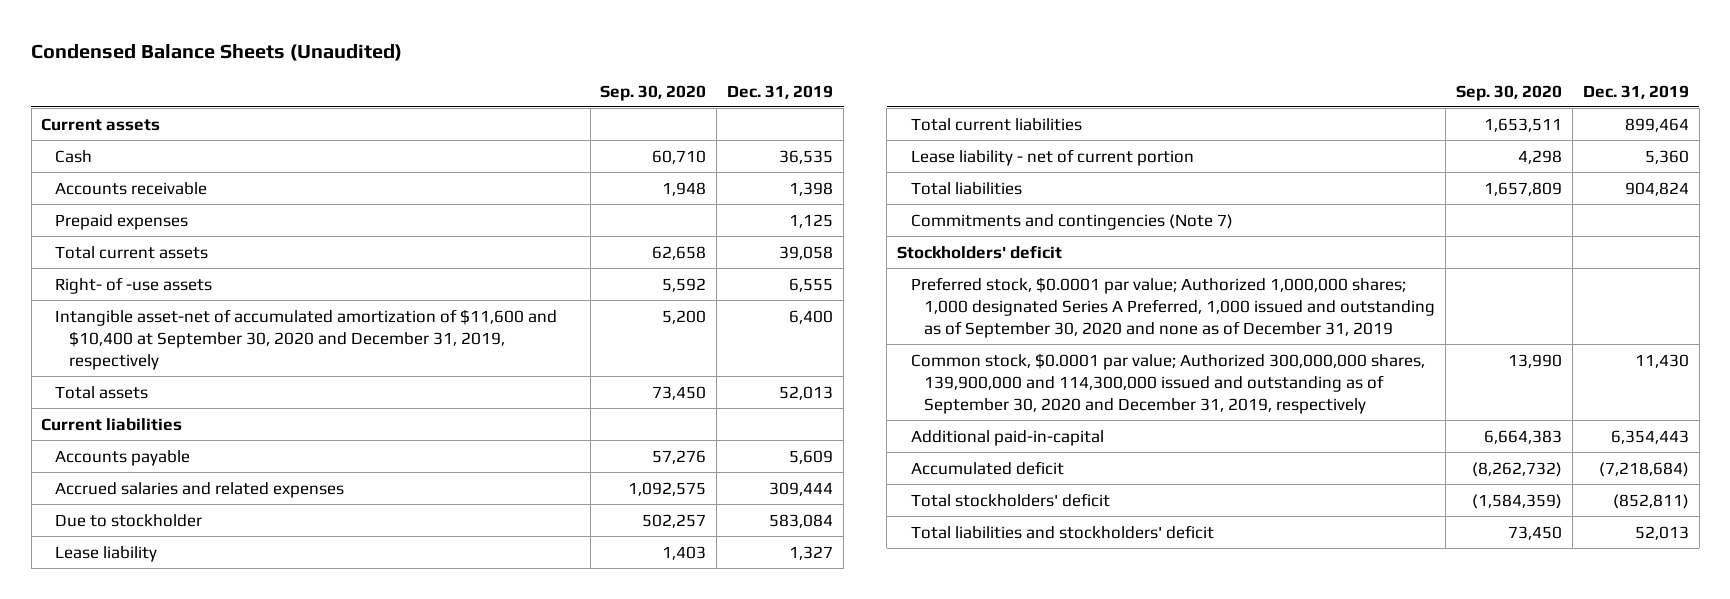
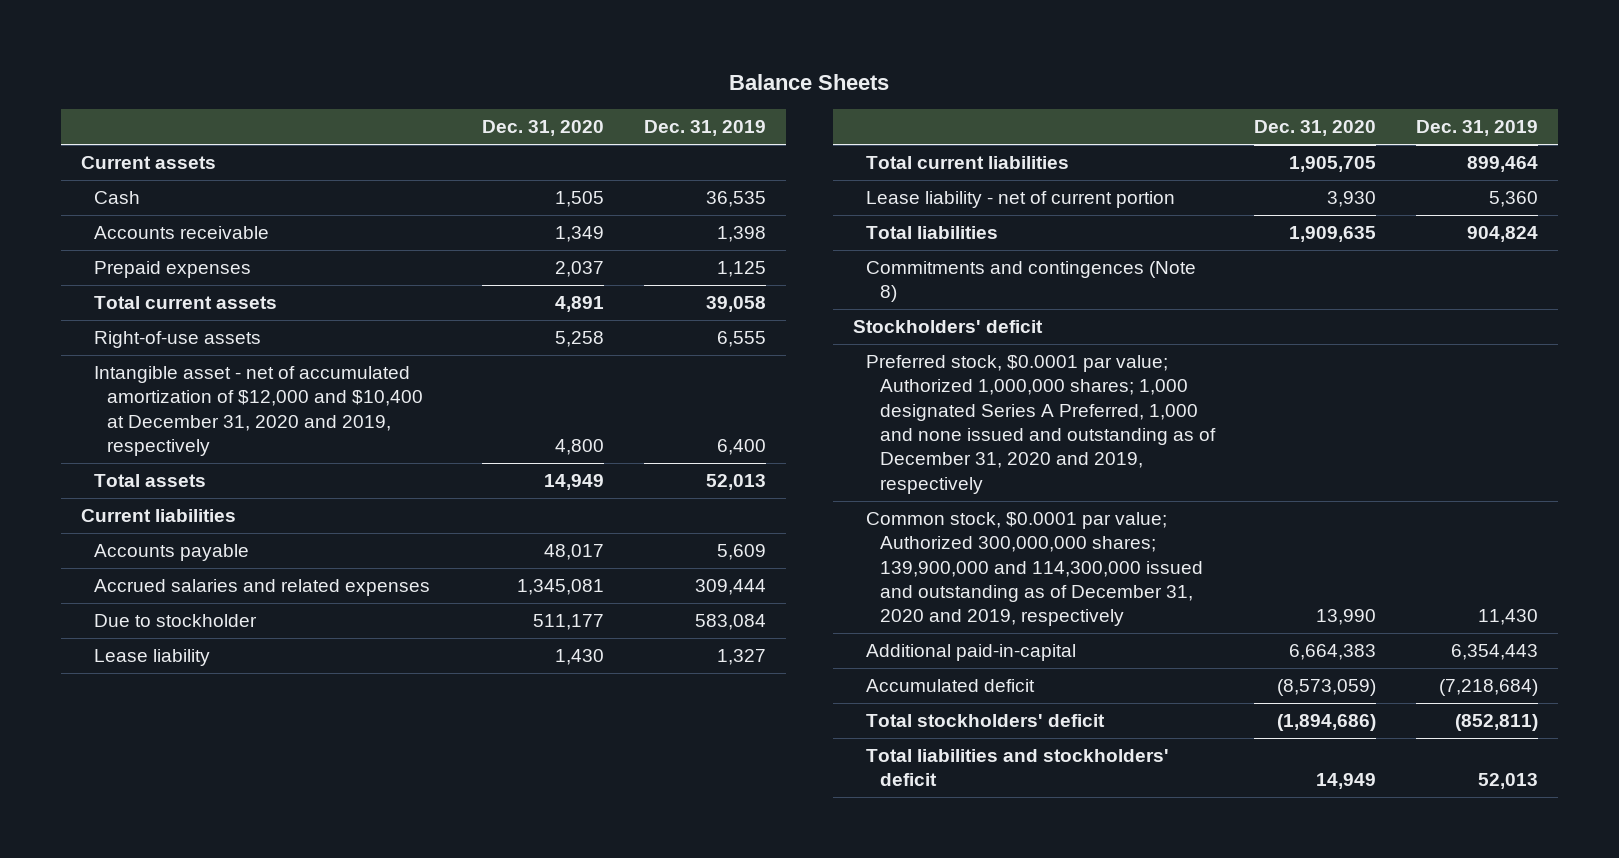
[31,43,403,61] Condensed Balance Sheets (Unaudited) -> [729,74,890,91] Balance Sheets
[600,84,707,101] Sep. 30, 2020 -> none
none -> [481,120,604,137] Dec. 31, 2020
[55,276,213,294] Right- of -use assets -> [93,331,261,349] Right-of-use assets
[55,308,558,370] Intangible asset-net of accumulated amortization of $11,600 and $10,400 at September 30, 2020 and December 31, 2019, respectively -> [93,366,424,457] Intangible asset - net of accumulated amortization of $12,000 and $10,400 at December 31, 2020 and 2019, respectively
[910,213,1233,230] Commitments and contingencies (Note 7) -> [866,261,1197,303] Commitments and contingences (Note 8)
[910,276,1436,338] Preferred stock, $0.0001 par value; Authorized 1,000,000 shares; 1,000 designated Series A Preferred, 1,000 issued and outstanding as of September 30, 2020 and none as of December 31, 2019 -> [866,355,1216,494] Preferred stock, $0.0001 par value; Authorized 1,000,000 shares; 1,000 designated Series A Preferred, 1,000 and none issued and outstanding as of December 31, 2020 and 2019, respectively
[910,352,1425,414] Common stock, $0.0001 par value; Authorized 300,000,000 shares, 139,900,000 and 114,300,000 issued and outstanding as of September 30, 2020 and December 31, 2019, respectively -> [866,512,1203,627] Common stock, $0.0001 par value; Authorized 300,000,000 shares; 139,900,000 and 114,300,000 issued and outstanding as of December 31, 2020 and 2019, respectively

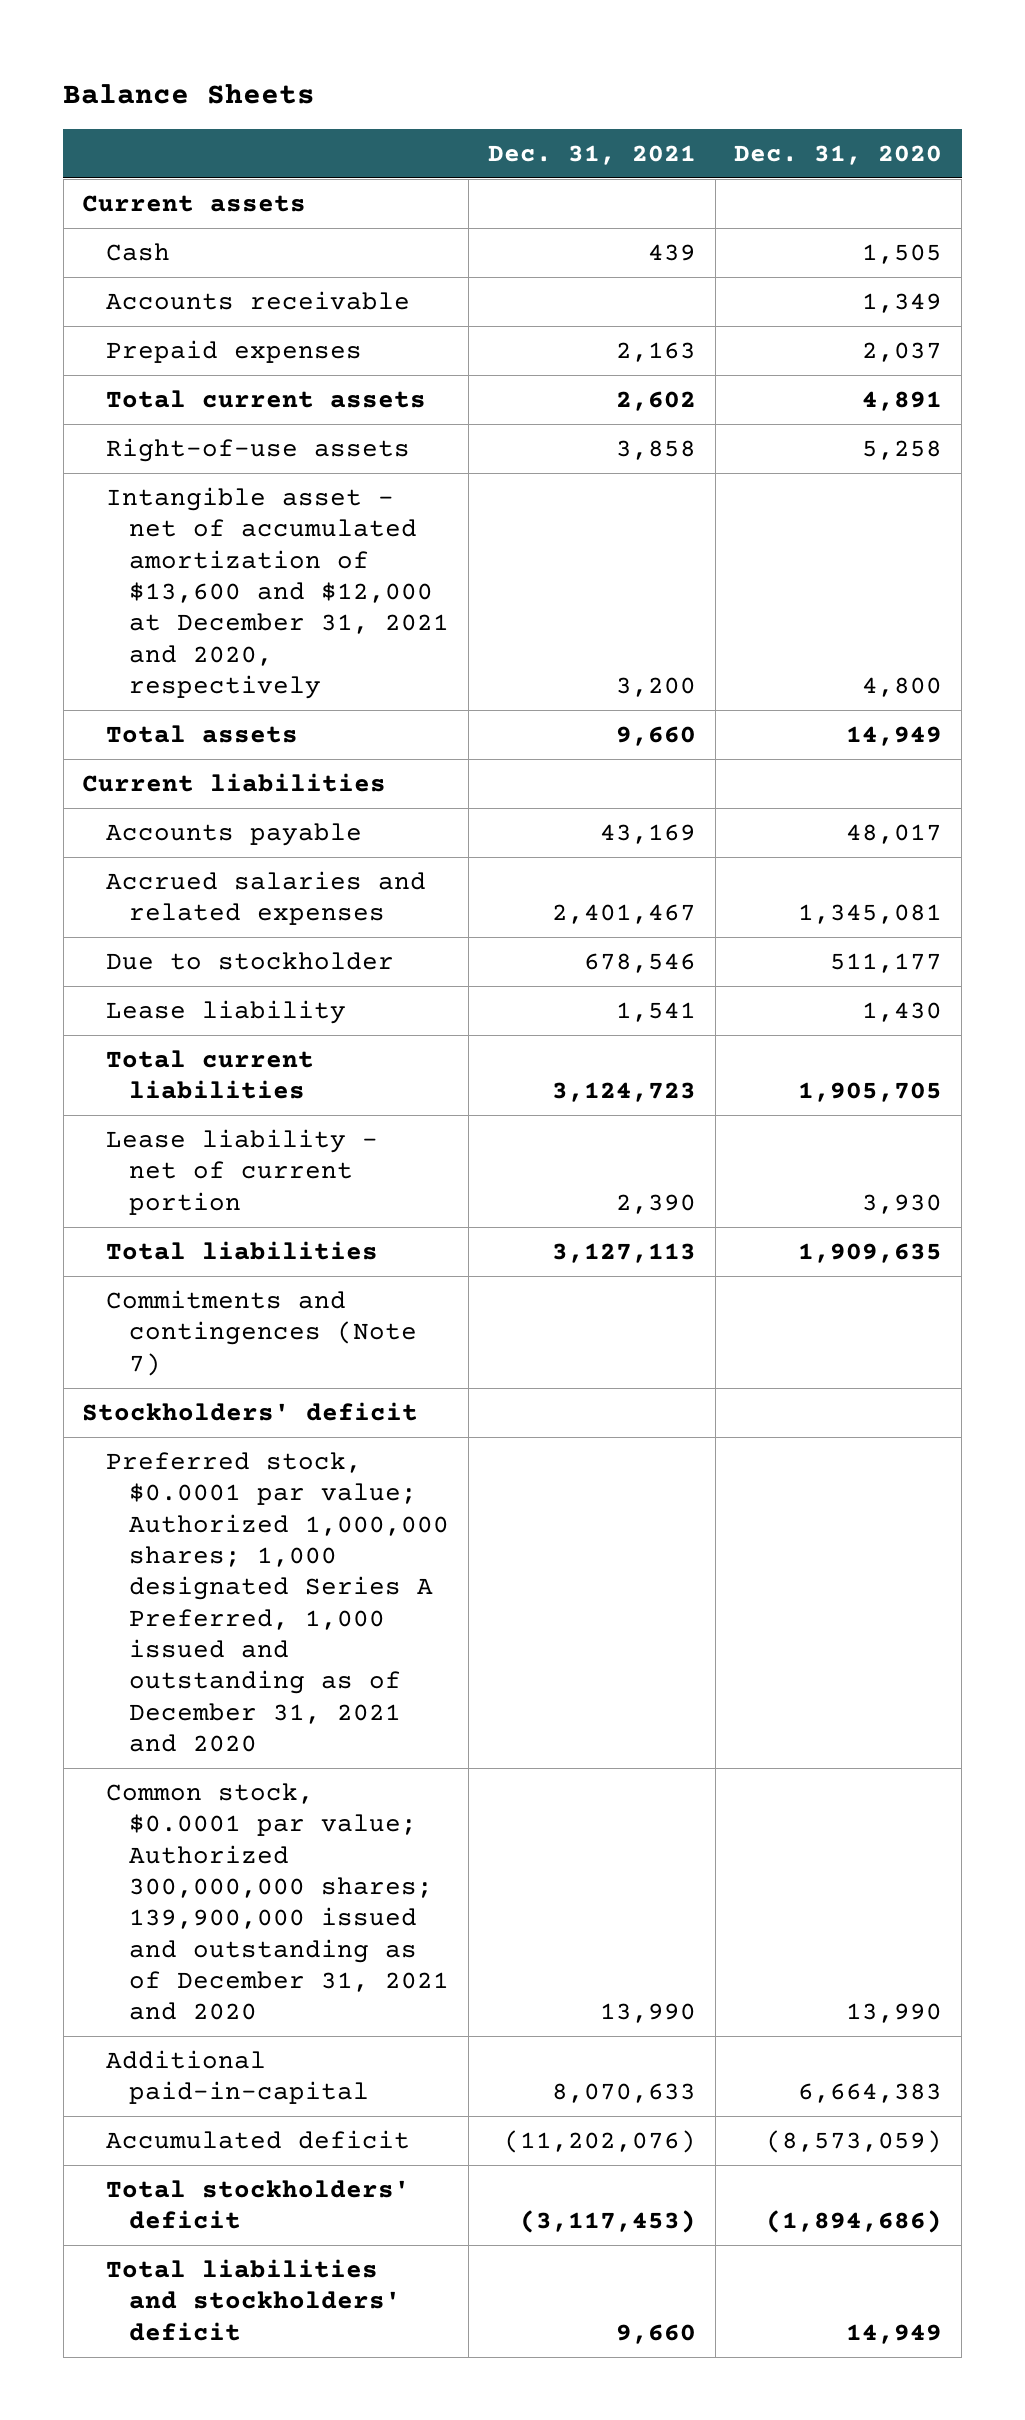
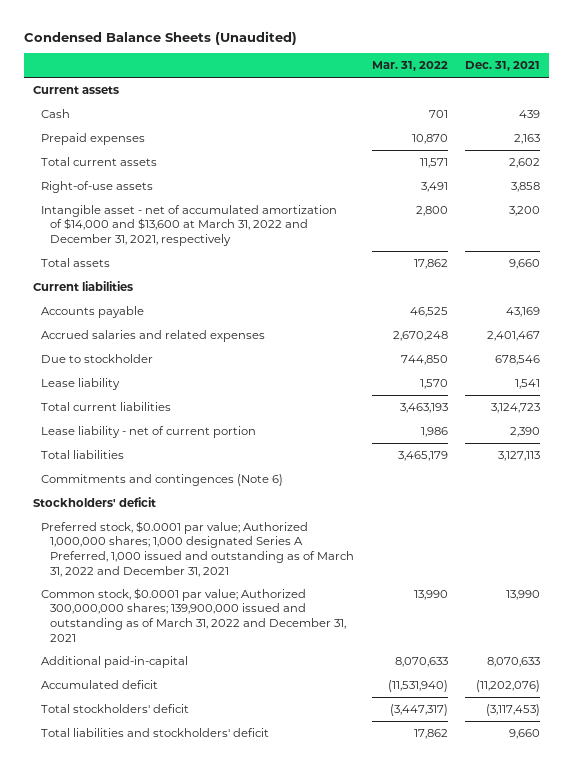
[63,84,316,105] Balance Sheets -> [23,30,297,45] Condensed Balance Sheets (Unaudited)
[734,144,943,165] Dec. 31, 2020 -> none
none -> [371,61,448,72] Mar. 31, 2022
[105,290,410,310] Accounts receivable -> none
[105,486,450,699] Intangible asset - net of accumulated amortization of $13,600 and $12,000 at December 31, 2021 and 2020, respectively -> [41,204,338,246] Intangible asset - net of accumulated amortization of $14,000 and $13,600 at March 31, 2022 and December 31, 2021, respectively
[105,1289,418,1376] Commitments and contingences (Note 7) -> [41,473,284,486] Commitments and contingences (Note 6)
[105,1451,450,1752] Preferred stock, $0.0001 par value; Authorized 1,000,000 shares; 1,000 designated Series A Preferred, 1,000 issued and outstanding as of December 31, 2021 and 2020 -> [41,520,354,577] Preferred stock, $0.0001 par value; Authorized 1,000,000 shares; 1,000 designated Series A Preferred, 1,000 issued and outstanding as of March 31, 2022 and December 31, 2021
[105,1782,450,2021] Common stock, $0.0001 par value; Authorized 300,000,000 shares; 139,900,000 issued and outstanding as of December 31, 2021 and 2020 -> [41,587,346,642] Common stock, $0.0001 par value; Authorized 300,000,000 shares; 139,900,000 issued and outstanding as of March 31, 2022 and December 31, 2021

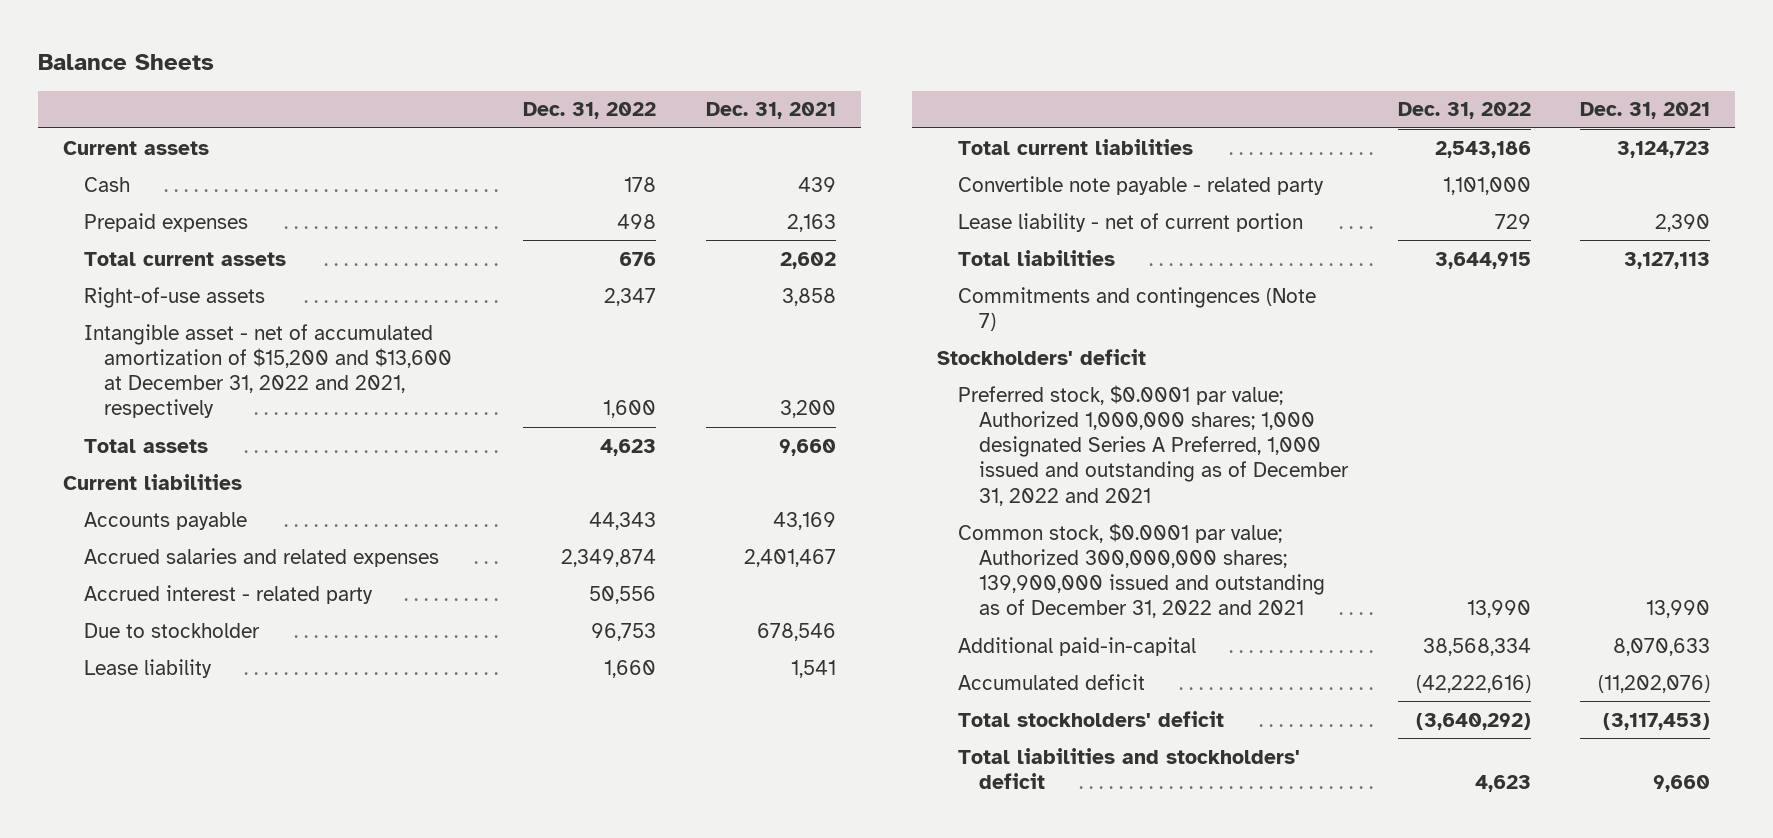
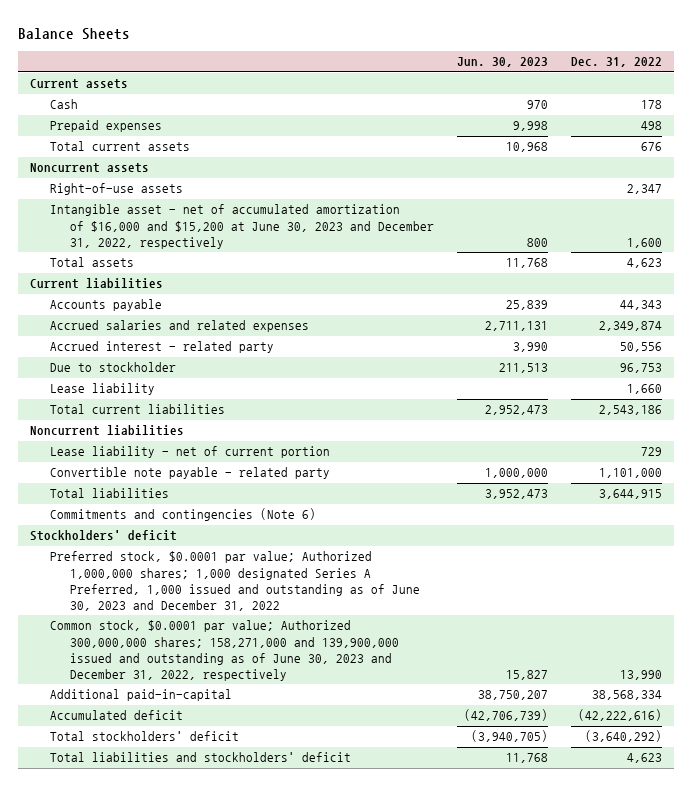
[705,102,836,120] Dec. 31, 2021 -> none
none -> [457,57,549,68] Jun. 30, 2023
none -> [29,163,149,174] Noncurrent assets
[83,323,453,419] Intangible asset - net of accumulated amortization of $15,200 and $13,600 at December 31, 2022 and 2021, respectively -> [50,204,435,249] Intangible asset - net of accumulated amortization of $16,000 and $15,200 at June 30, 2023 and December 31, 2022, respectively
none -> [29,425,184,437] Noncurrent liabilities
[958,175,1325,195] Convertible note payable - related party -> [50,467,331,480] Convertible note payable - related party
[958,286,1317,331] Commitments and contingences (Note 7) -> [50,508,317,522] Commitments and contingencies (Note 6)
[958,384,1349,506] Preferred stock, $0.0001 par value; Authorized 1,000,000 shares; 1,000 designated Series A Preferred, 1,000 issued and outstanding as of December 31, 2022 and 2021 -> [50,551,421,611] Preferred stock, $0.0001 par value; Authorized 1,000,000 shares; 1,000 designated Series A Preferred, 1,000 issued and outstanding as of June 30, 2023 and December 31, 2022
[958,522,1325,619] Common stock, $0.0001 par value; Authorized 300,000,000 shares; 139,900,000 issued and outstanding as of December 31, 2022 and 2021 -> [50,620,400,681] Common stock, $0.0001 par value; Authorized 300,000,000 shares; 158,271,000 and 139,900,000 issued and outstanding as of June 30, 2023 and December 31, 2022, respectively

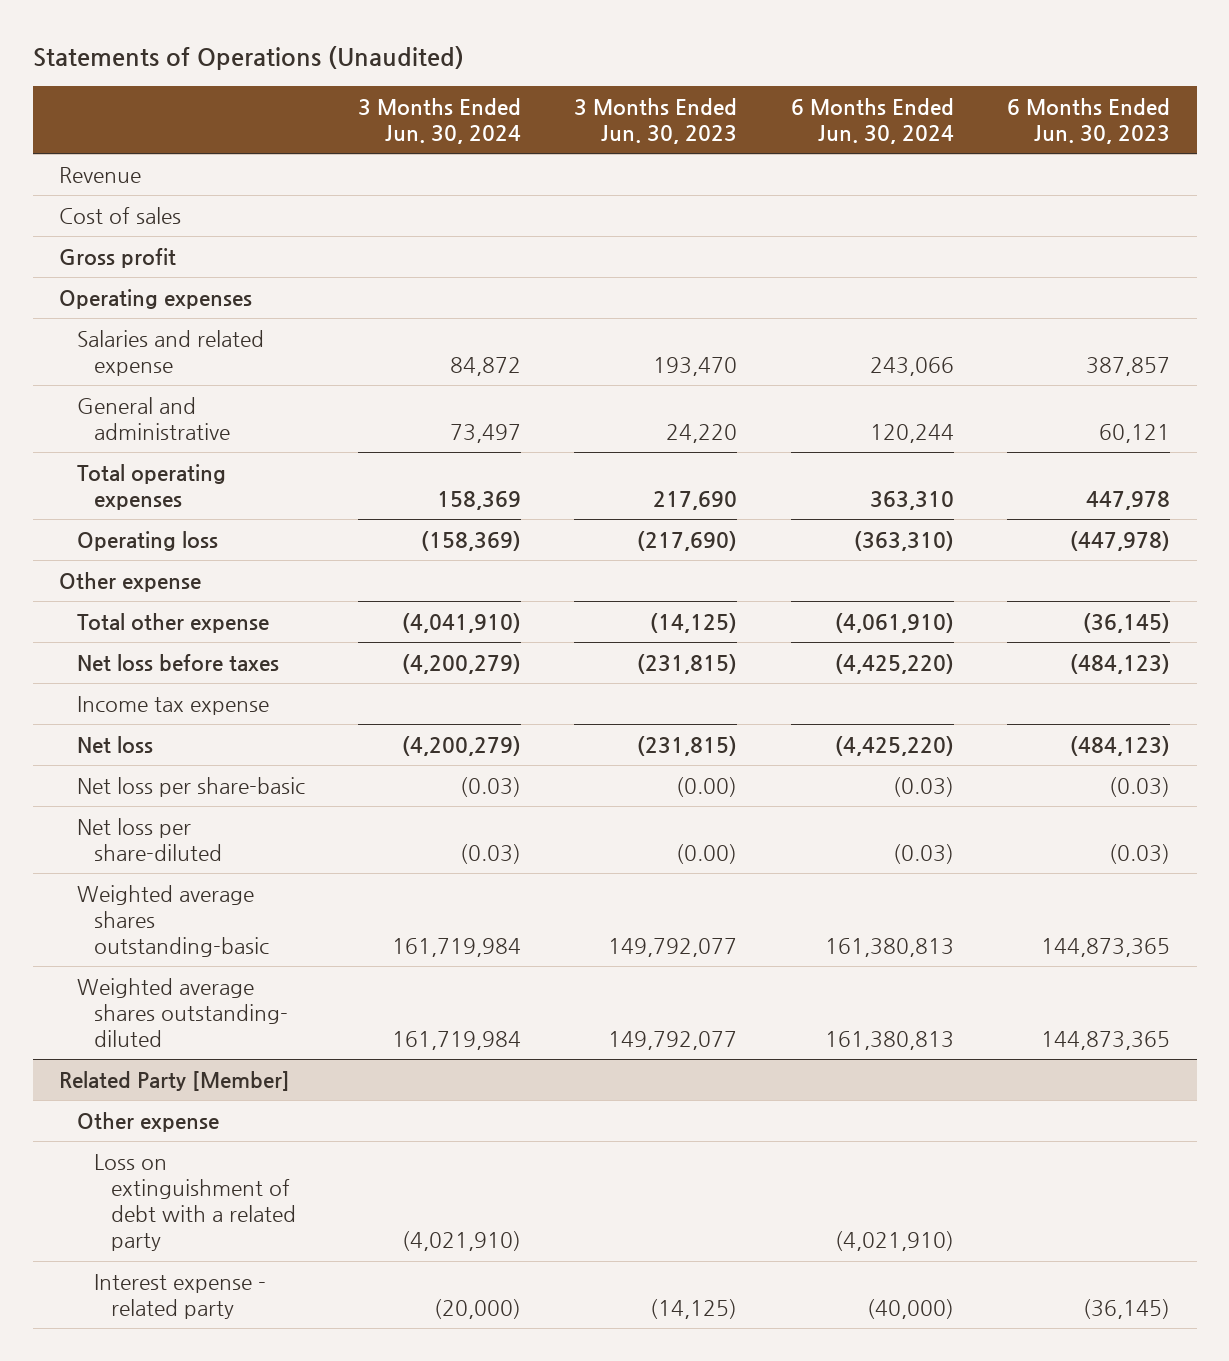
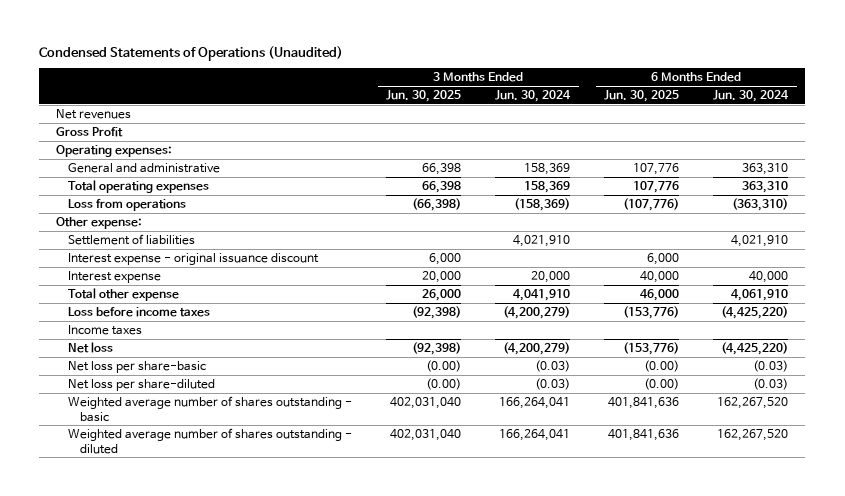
[32,45,464,70] Statements of Operations (Unaudited) -> [39,46,344,62] Condensed Statements of Operations (Unaudited)
[574,97,738,144] 3 Months Ended Jun. 30, 2023 -> none
[1007,97,1171,144] 6 Months Ended Jun. 30, 2023 -> none
none -> [386,90,462,103] Jun. 30, 2025
none -> [604,90,680,103] Jun. 30, 2025
[59,206,182,224] Cost of sales -> none
[76,329,264,377] Salaries and related expense -> none
[59,166,142,183] Revenue -> [56,108,132,119] Net revenues
[59,247,177,268] Gross profit -> [56,126,124,137] Gross Profit
[59,288,253,309] Operating expenses -> [56,144,173,157] Operating expenses:
[449,424,521,444] 73,497 -> [524,162,571,175] 158,369
[869,424,954,444] 120,244 -> [742,162,789,175] 363,310
[76,530,218,551] Operating loss -> [68,198,187,211] Loss from operations
[59,571,202,592] Other expense -> [56,216,143,229] Other expense:
none -> [68,233,196,245] Settlement of liabilities
none -> [68,252,320,265] Interest expense - original issuance discount
none -> [68,270,162,283] Interest expense
[401,612,521,633] (4,041,910) -> [513,288,571,301] 4,041,910
[834,612,954,633] (4,061,910) -> [731,288,789,301] 4,061,910
[76,653,279,671] Net loss before taxes -> [68,306,211,317] Loss before income taxes
[76,695,269,715] Income tax expense -> [68,324,143,335] Income taxes
[59,1070,291,1091] Related Party [Member] -> none
[76,1111,219,1132] Other expense -> none
[94,1153,297,1252] Loss on extinguishment of debt with a related party -> none
[94,1273,267,1320] Interest expense - related party -> none
[76,884,270,958] Weighted average shares outstanding-basic -> [68,395,353,422] Weighted average number of shares outstanding - basic
[391,938,521,958] 161,719,984 -> [499,396,571,409] 166,264,041
[824,938,954,958] 161,380,813 -> [717,396,789,409] 162,267,520
[76,977,289,1048] Weighted average shares outstanding- diluted -> [68,427,353,454] Weighted average number of shares outstanding - diluted
[391,1031,521,1051] 161,719,984 -> [499,428,571,441] 166,264,041
[824,1031,954,1051] 161,380,813 -> [717,428,789,441] 162,267,520

